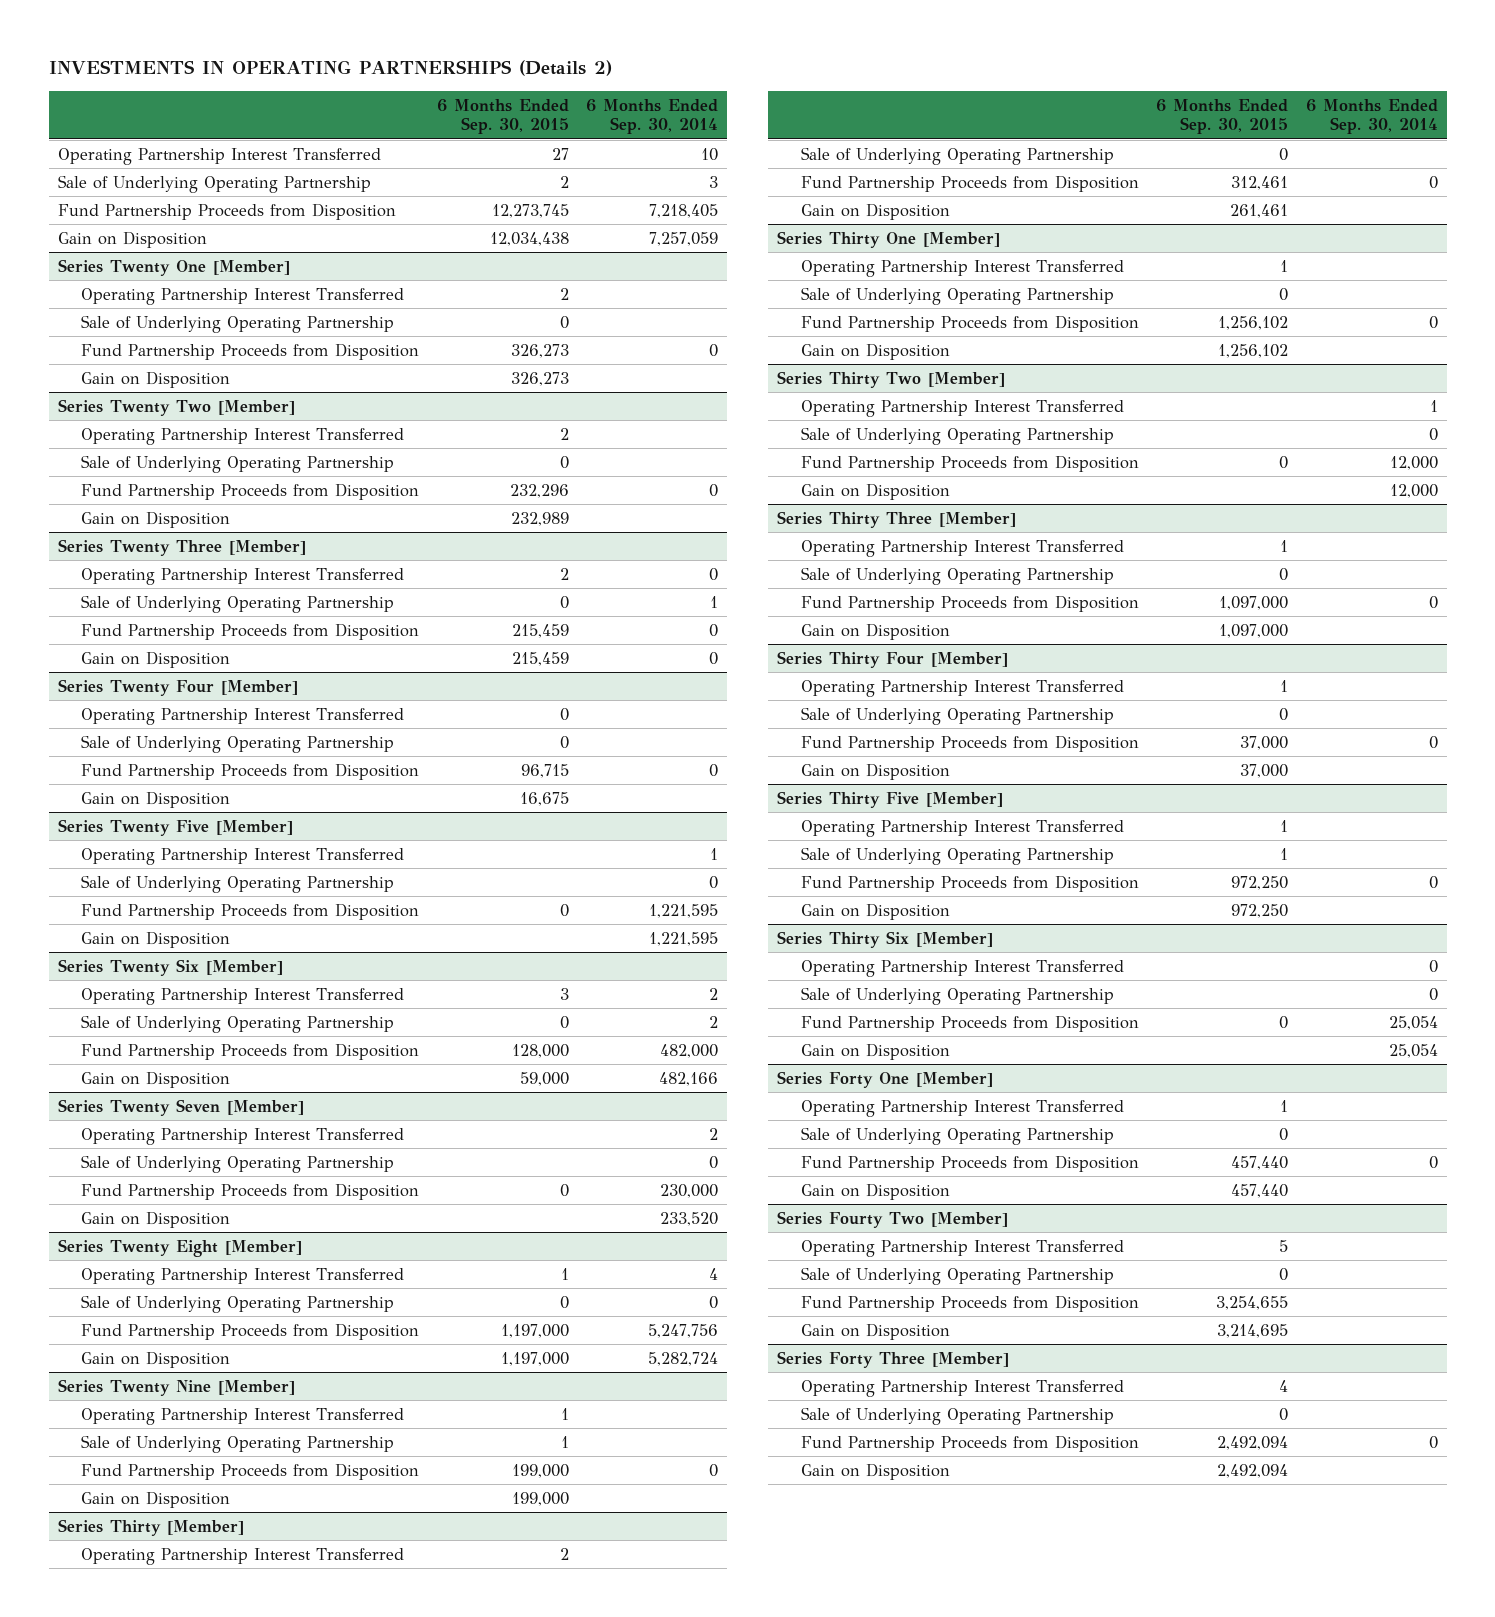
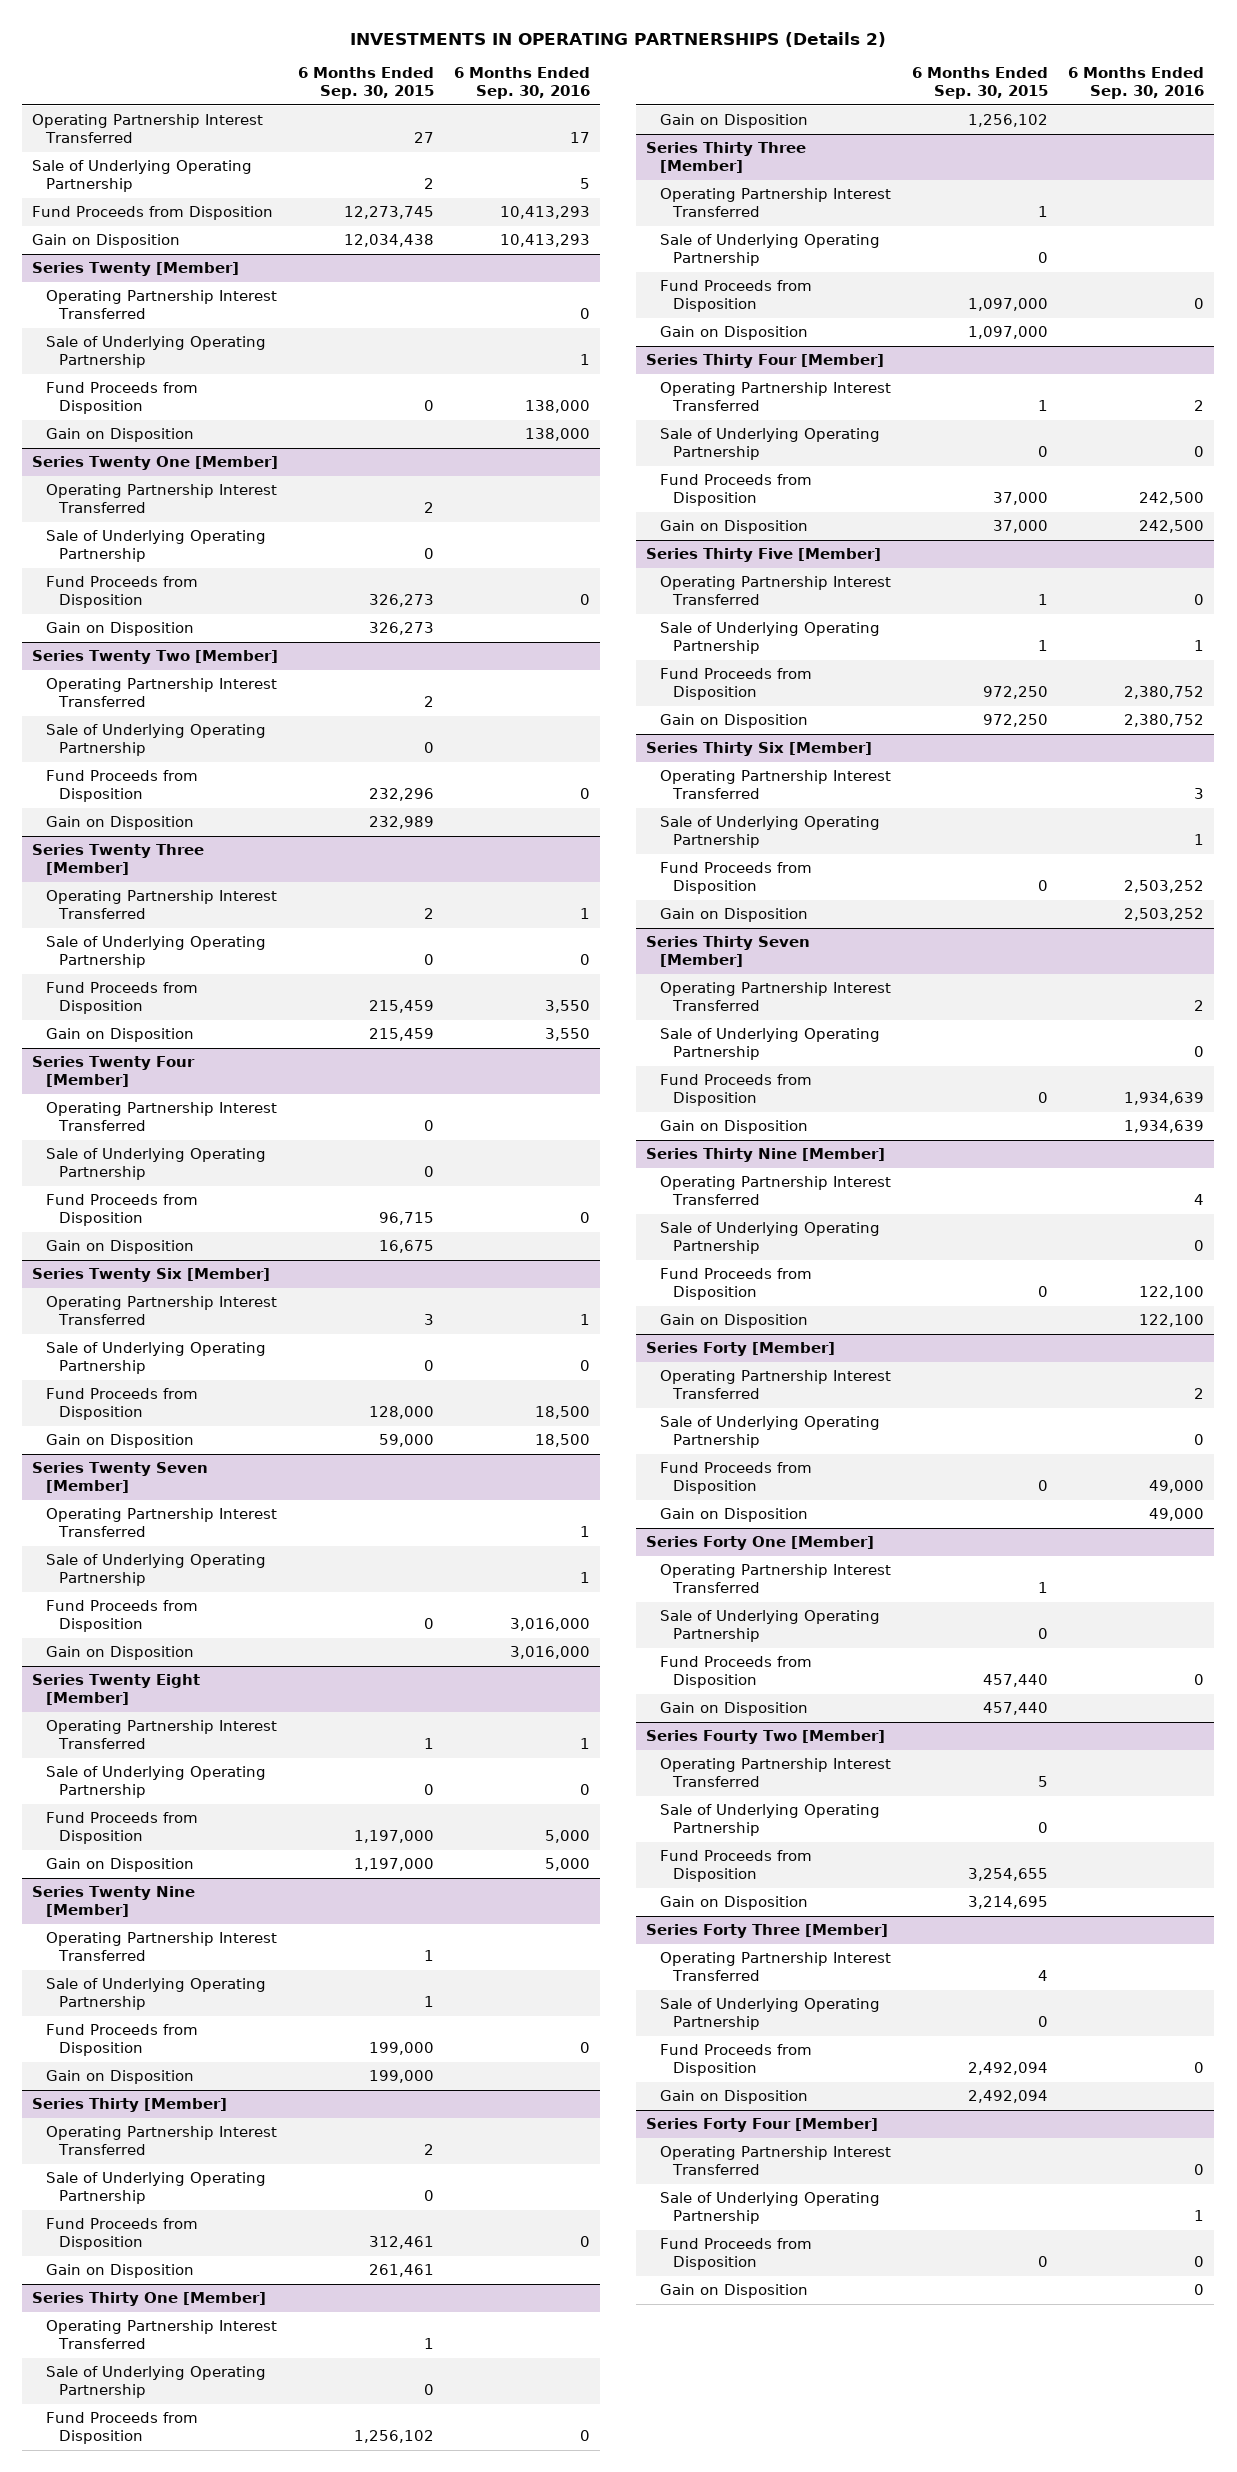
[586,98,719,135] 6 Months Ended Sep. 30, 2014 -> none
none -> [454,67,591,100] 6 Months Ended Sep. 30, 2016
[57,202,396,220] Fund Partnership Proceeds from Disposition -> [32,206,274,221] Fund Proceeds from Disposition
none -> [32,262,240,277] Series Twenty [Member]
none -> [45,290,277,320] Operating Partnership Interest Transferred
none -> [45,336,266,369] Sale of Underlying Operating Partnership
none -> [45,382,198,415] Fund Proceeds from Disposition
none -> [45,428,194,443] Gain on Disposition
[81,342,420,360] Fund Partnership Proceeds from Disposition -> [45,576,198,609] Fund Proceeds from Disposition
[81,482,420,500] Fund Partnership Proceeds from Disposition -> [45,770,198,803] Fund Proceeds from Disposition
[81,622,420,640] Fund Partnership Proceeds from Disposition -> [45,982,198,1015] Fund Proceeds from Disposition
[81,762,420,780] Fund Partnership Proceeds from Disposition -> [45,1194,198,1227] Fund Proceeds from Disposition
[57,818,293,836] Series Twenty Five [Member] -> none
[81,847,405,865] Operating Partnership Interest Transferred -> none
[81,874,395,893] Sale of Underlying Operating Partnership -> none
[81,902,420,920] Fund Partnership Proceeds from Disposition -> none
[81,930,231,948] Gain on Disposition -> none
[81,1042,420,1060] Fund Partnership Proceeds from Disposition -> [45,1388,198,1421] Fund Proceeds from Disposition
[81,1182,420,1200] Fund Partnership Proceeds from Disposition -> [45,1600,198,1633] Fund Proceeds from Disposition
[81,1322,420,1340] Fund Partnership Proceeds from Disposition -> [45,1812,198,1845] Fund Proceeds from Disposition
[81,1462,420,1480] Fund Partnership Proceeds from Disposition -> [45,2024,198,2057] Fund Proceeds from Disposition
[800,174,1139,192] Fund Partnership Proceeds from Disposition -> [45,2218,198,2251] Fund Proceeds from Disposition
[800,314,1139,332] Fund Partnership Proceeds from Disposition -> [45,2412,198,2445] Fund Proceeds from Disposition
[777,370,1006,388] Series Thirty Two [Member] -> none
[800,399,1124,417] Operating Partnership Interest Transferred -> none
[800,426,1114,445] Sale of Underlying Operating Partnership -> none
[800,454,1139,472] Fund Partnership Proceeds from Disposition -> none
[800,482,950,500] Gain on Disposition -> none
[800,594,1139,612] Fund Partnership Proceeds from Disposition -> [659,280,812,313] Fund Proceeds from Disposition
[800,734,1139,752] Fund Partnership Proceeds from Disposition -> [659,474,812,507] Fund Proceeds from Disposition
[800,874,1139,892] Fund Partnership Proceeds from Disposition -> [659,668,812,701] Fund Proceeds from Disposition
[800,1014,1139,1032] Fund Partnership Proceeds from Disposition -> [659,862,812,895] Fund Proceeds from Disposition
none -> [646,936,811,968] Series Thirty Seven [Member]
none -> [659,982,891,1012] Operating Partnership Interest Transferred
none -> [659,1028,880,1061] Sale of Underlying Operating Partnership
none -> [659,1074,812,1107] Fund Proceeds from Disposition
none -> [659,1120,808,1135] Gain on Disposition
none -> [646,1148,886,1163] Series Thirty Nine [Member]
none -> [659,1176,891,1206] Operating Partnership Interest Transferred
none -> [659,1222,880,1255] Sale of Underlying Operating Partnership
none -> [659,1268,812,1301] Fund Proceeds from Disposition
none -> [659,1314,808,1329] Gain on Disposition
none -> [646,1342,836,1357] Series Forty [Member]
none -> [659,1370,891,1400] Operating Partnership Interest Transferred
none -> [659,1416,880,1449] Sale of Underlying Operating Partnership
none -> [659,1462,812,1495] Fund Proceeds from Disposition
none -> [659,1508,808,1523] Gain on Disposition
[800,1154,1139,1172] Fund Partnership Proceeds from Disposition -> [659,1656,812,1689] Fund Proceeds from Disposition
[800,1294,1139,1312] Fund Partnership Proceeds from Disposition -> [659,1850,812,1883] Fund Proceeds from Disposition
[800,1434,1139,1452] Fund Partnership Proceeds from Disposition -> [659,2044,812,2077] Fund Proceeds from Disposition
none -> [646,2118,879,2133] Series Forty Four [Member]
none -> [659,2146,891,2176] Operating Partnership Interest Transferred
none -> [659,2192,880,2225] Sale of Underlying Operating Partnership
none -> [659,2238,812,2271] Fund Proceeds from Disposition
none -> [659,2284,808,2299] Gain on Disposition

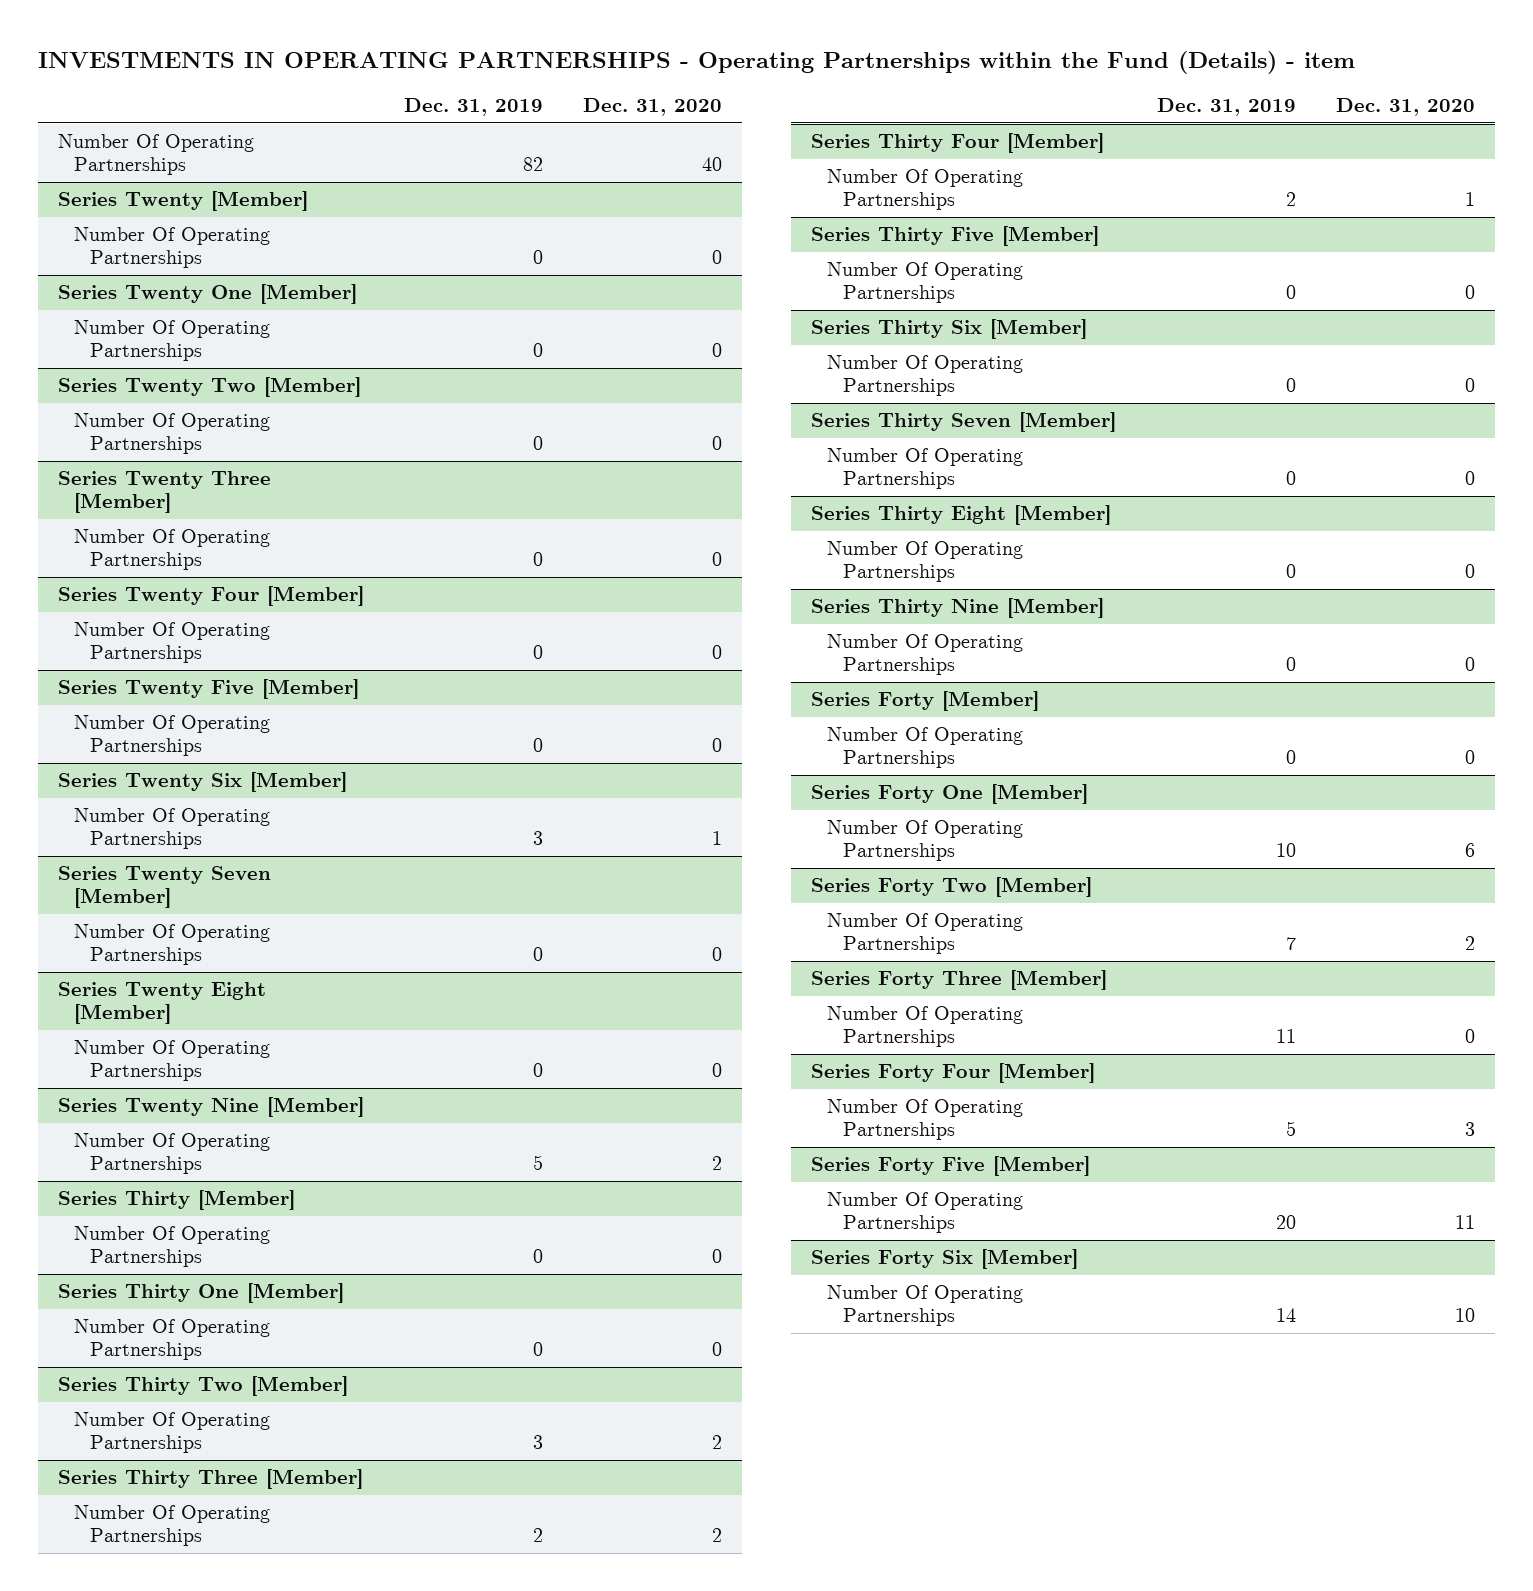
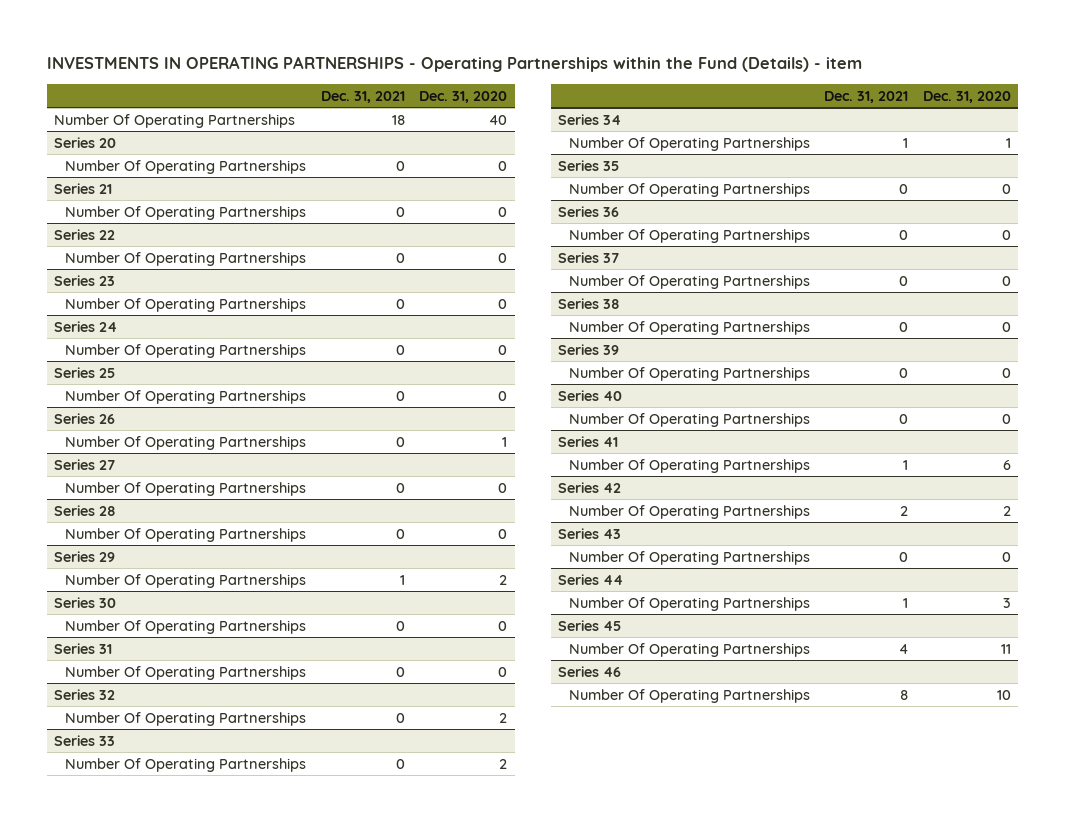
[403,98,543,117] Dec. 31, 2019 -> none
none -> [320,90,405,103] Dec. 31, 2021
[57,191,308,212] Series Twenty [Member] -> [54,136,117,148] Series 20
[57,284,357,305] Series Twenty One [Member] -> [54,182,113,194] Series 21
[57,377,361,398] Series Twenty Two [Member] -> [54,228,116,240] Series 22
[57,471,271,514] Series Twenty Three [Member] -> [54,274,116,286] Series 23
[57,586,364,607] Series Twenty Four [Member] -> [54,320,118,332] Series 24
[57,679,359,700] Series Twenty Five [Member] -> [54,366,116,378] Series 25
[57,772,347,793] Series Twenty Six [Member] -> [54,412,116,424] Series 26
[57,866,271,909] Series Twenty Seven [Member] -> [54,458,116,470] Series 27
[57,982,266,1025] Series Twenty Eight [Member] -> [54,504,117,516] Series 28
[57,1097,364,1118] Series Twenty Nine [Member] -> [54,550,116,562] Series 29
[57,1190,295,1211] Series Thirty [Member] -> [54,596,117,608] Series 30
[57,1283,344,1304] Series Thirty One [Member] -> [54,642,113,654] Series 31
[57,1376,348,1397] Series Thirty Two [Member] -> [54,688,116,700] Series 32
[57,1469,363,1490] Series Thirty Three [Member] -> [54,734,116,746] Series 33
[811,133,1105,154] Series Thirty Four [Member] -> [557,113,621,125] Series 34
[811,226,1100,247] Series Thirty Five [Member] -> [557,159,619,171] Series 35
[811,319,1088,340] Series Thirty Six [Member] -> [557,205,619,217] Series 36
[811,412,1117,433] Series Thirty Seven [Member] -> [557,251,619,263] Series 37
[811,505,1112,526] Series Thirty Eight [Member] -> [557,297,620,309] Series 38
[811,598,1105,619] Series Thirty Nine [Member] -> [557,343,619,355] Series 39
[811,691,1040,712] Series Forty [Member] -> [557,389,622,401] Series 40
[811,784,1089,805] Series Forty One [Member] -> [557,435,618,447] Series 41
[811,877,1093,898] Series Forty Two [Member] -> [557,481,621,493] Series 42
[811,970,1108,991] Series Forty Three [Member] -> [557,527,621,539] Series 43
[811,1063,1096,1084] Series Forty Four [Member] -> [557,573,623,585] Series 44
[811,1156,1091,1177] Series Forty Five [Member] -> [557,619,621,631] Series 45
[811,1249,1079,1270] Series Forty Six [Member] -> [557,665,621,677] Series 46

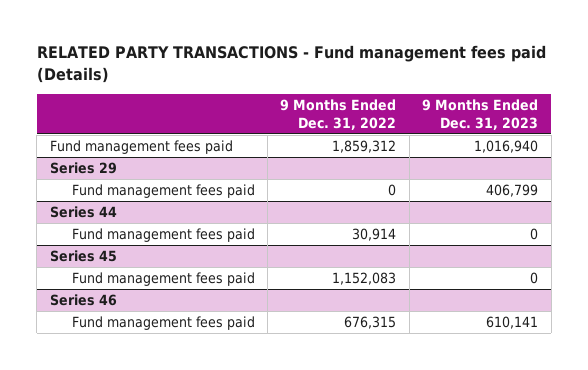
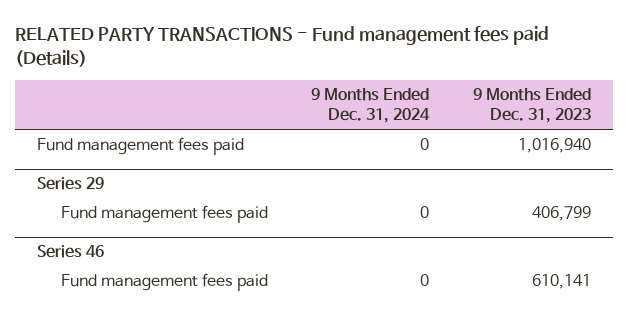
[280,99,397,130] 9 Months Ended Dec. 31, 2022 -> none
none -> [311,87,431,124] 9 Months Ended Dec. 31, 2024
[49,206,117,219] Series 44 -> none
[71,228,255,243] Fund management fees paid -> none
[49,250,117,263] Series 45 -> none
[71,272,255,287] Fund management fees paid -> none

